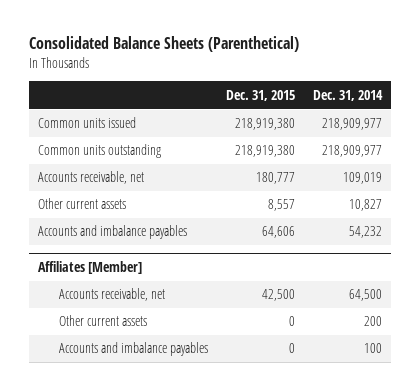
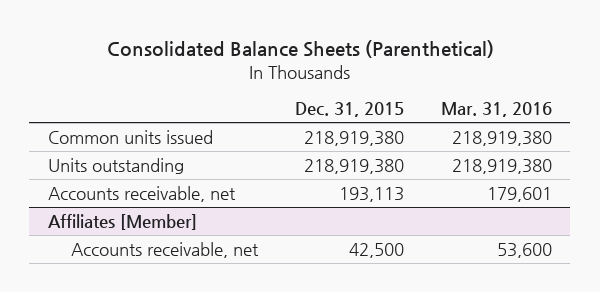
[313,89,384,101] Dec. 31, 2014 -> none
none -> [440,102,552,118] Mar. 31, 2016
[37,198,126,210] Other current assets -> none
[37,225,187,240] Accounts and imbalance payables -> none
[37,144,161,159] Common units outstanding -> [47,157,184,174] Units outstanding
[255,172,295,185] 180,777 -> [338,186,404,202] 193,113
[58,315,147,327] Other current assets -> none
[58,342,208,357] Accounts and imbalance payables -> none

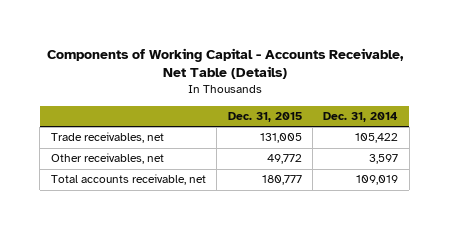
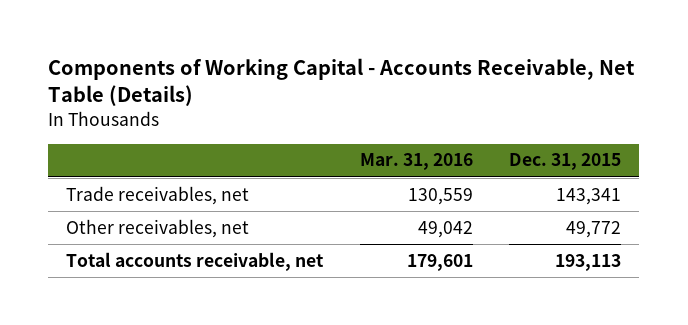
[323,111,399,122] Dec. 31, 2014 -> none
none -> [359,153,473,171] Mar. 31, 2016
[259,133,302,144] 131,005 -> [556,187,622,205] 143,341
[261,175,302,186] 180,777 -> [555,253,622,271] 193,113

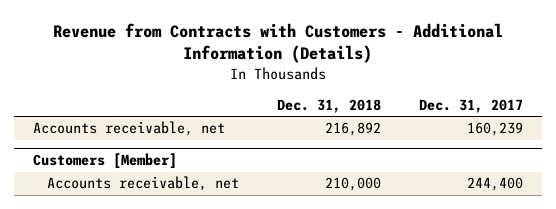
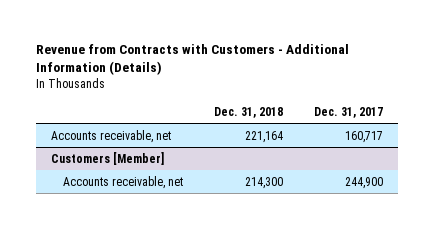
[325,122,382,137] 216,892 -> [244,130,283,143] 221,164
[467,122,524,137] 160,239 -> [344,130,383,143] 160,717
[325,177,382,192] 210,000 -> [244,176,283,189] 214,300
[467,177,524,192] 244,400 -> [344,176,383,189] 244,900

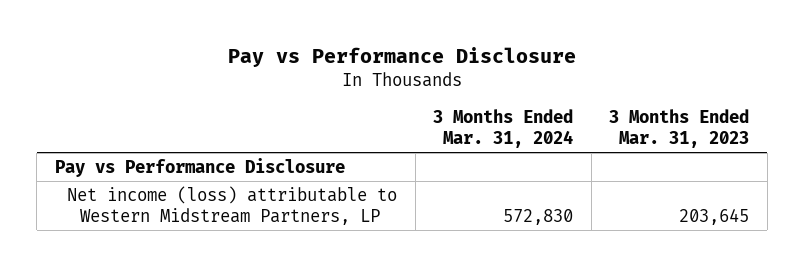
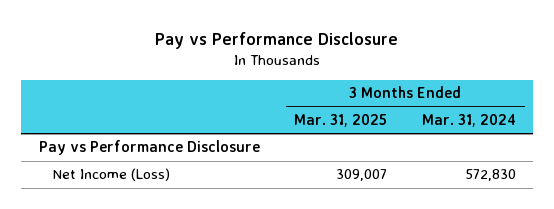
[609,109,750,148] 3 Months Ended Mar. 31, 2023 -> none
none -> [294,113,388,127] Mar. 31, 2025
[67,186,398,225] Net income (loss) attributable to Western Midstream Partners, LP -> [51,168,170,182] Net Income (Loss)

